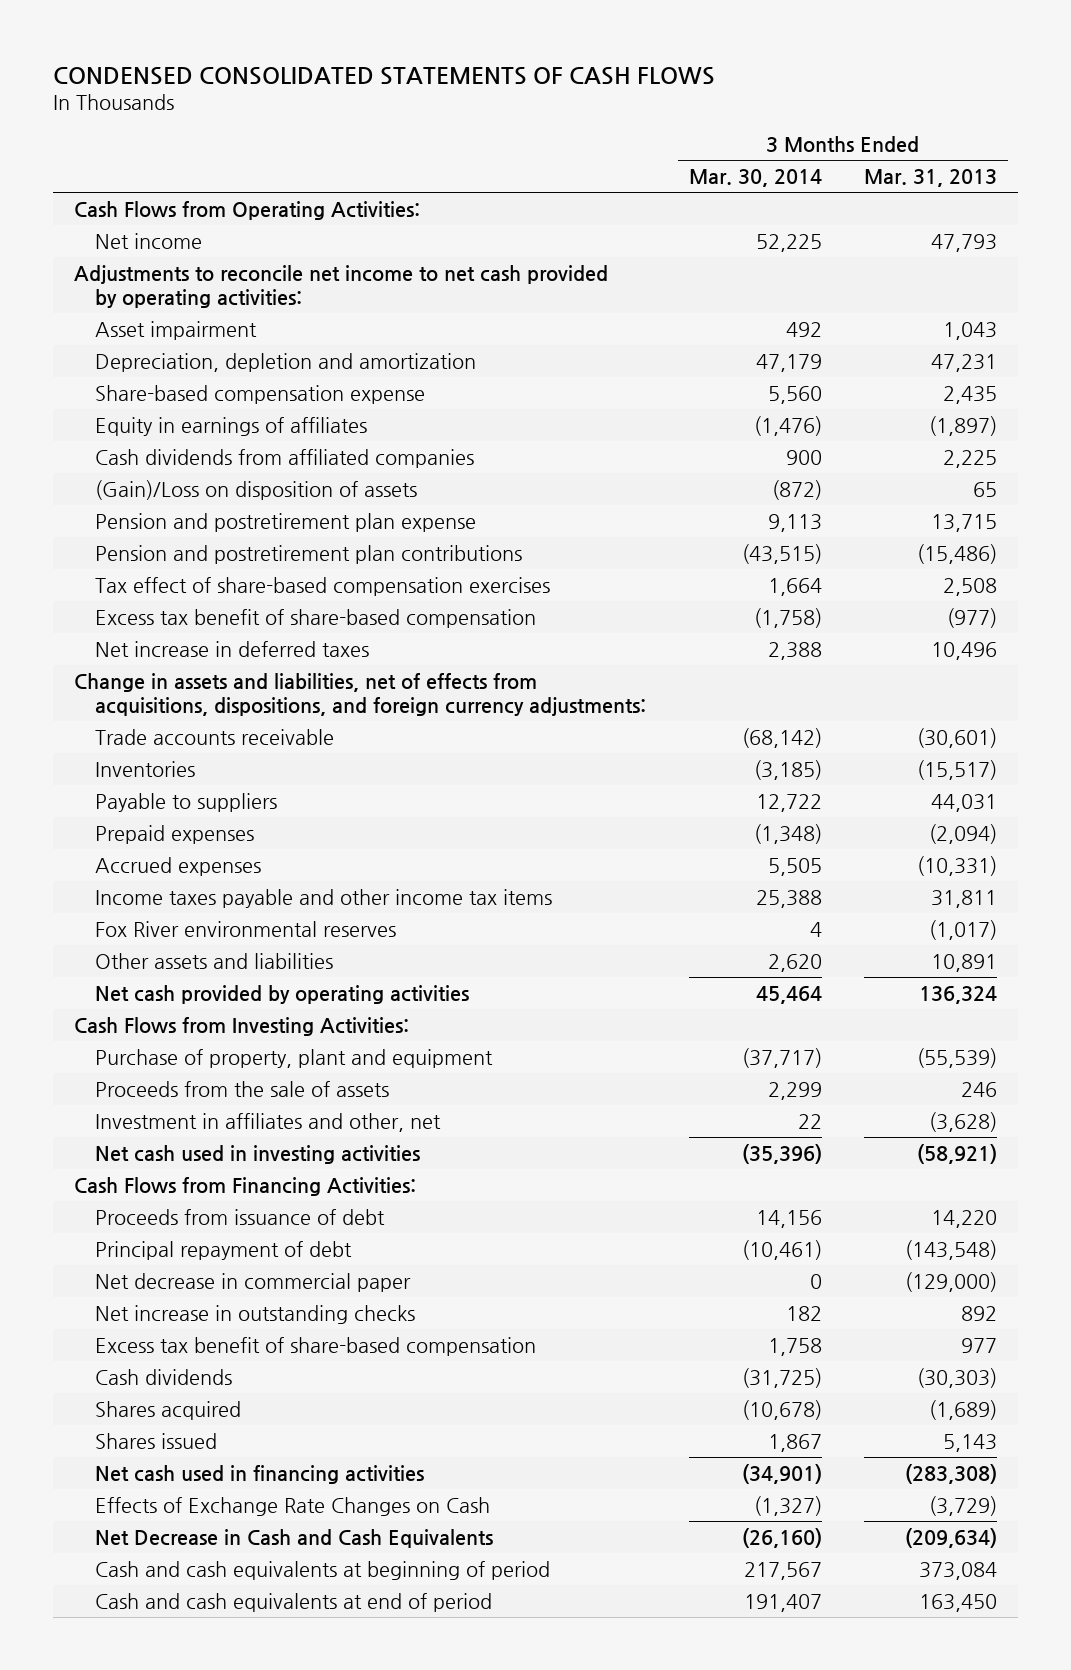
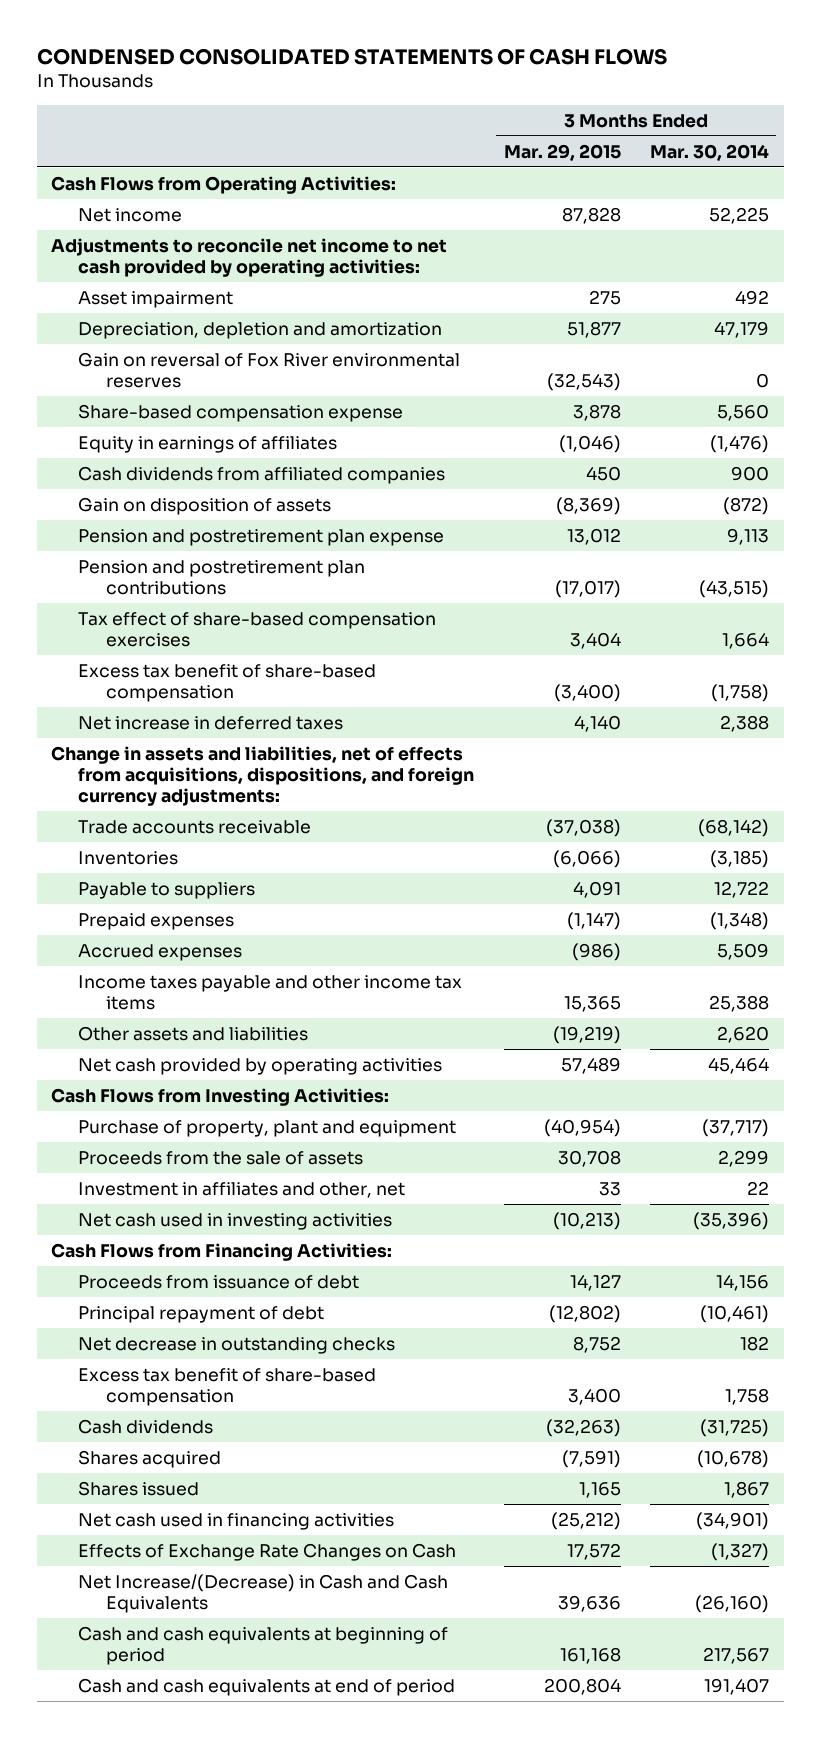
[863,169,997,188] Mar. 31, 2013 -> none
none -> [503,143,621,161] Mar. 29, 2015
none -> [78,351,461,388] Gain on reversal of Fox River environmental reserves
[95,479,418,500] (Gain)/Loss on disposition of assets -> [78,496,332,515] Gain on disposition of assets
[767,857,822,876] 5,505 -> [716,942,769,960] 5,509
[95,920,397,937] Fox River environmental reserves -> none
[95,1272,412,1292] Net decrease in commercial paper -> none
[95,1304,416,1324] Net increase in outstanding checks -> [78,1336,396,1354] Net decrease in outstanding checks
[95,1528,494,1548] Net Decrease in Cash and Cash Equivalents -> [78,1573,449,1613] Net Increase/(Decrease) in Cash and Cash Equivalents

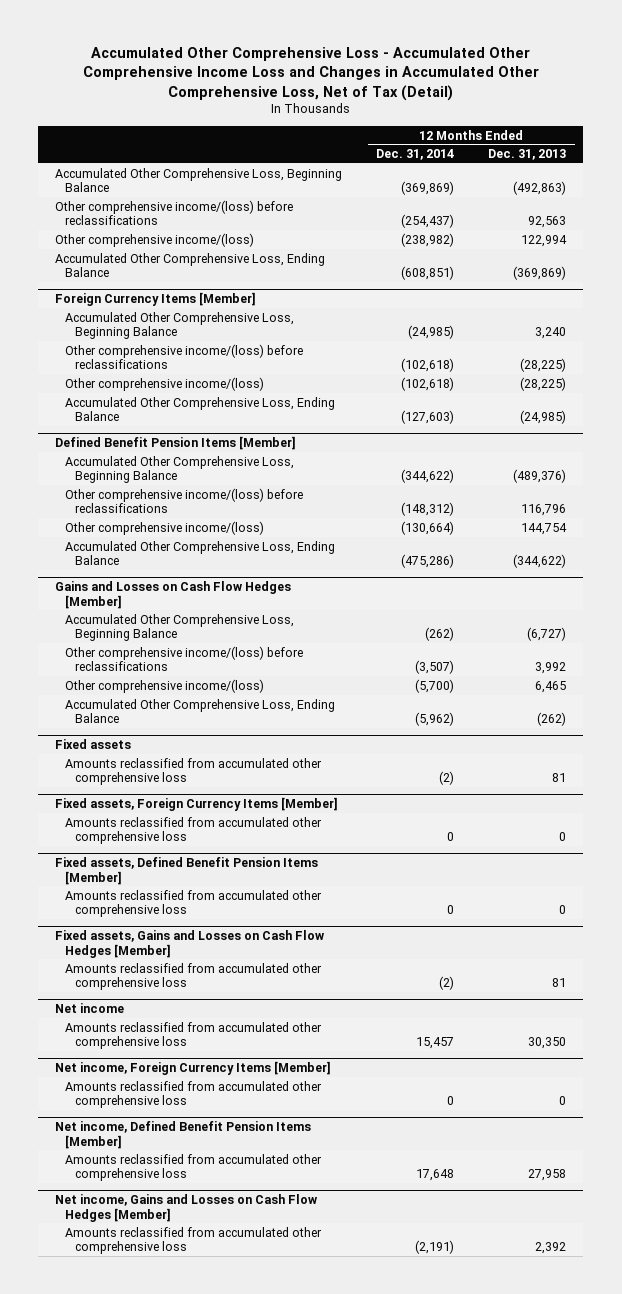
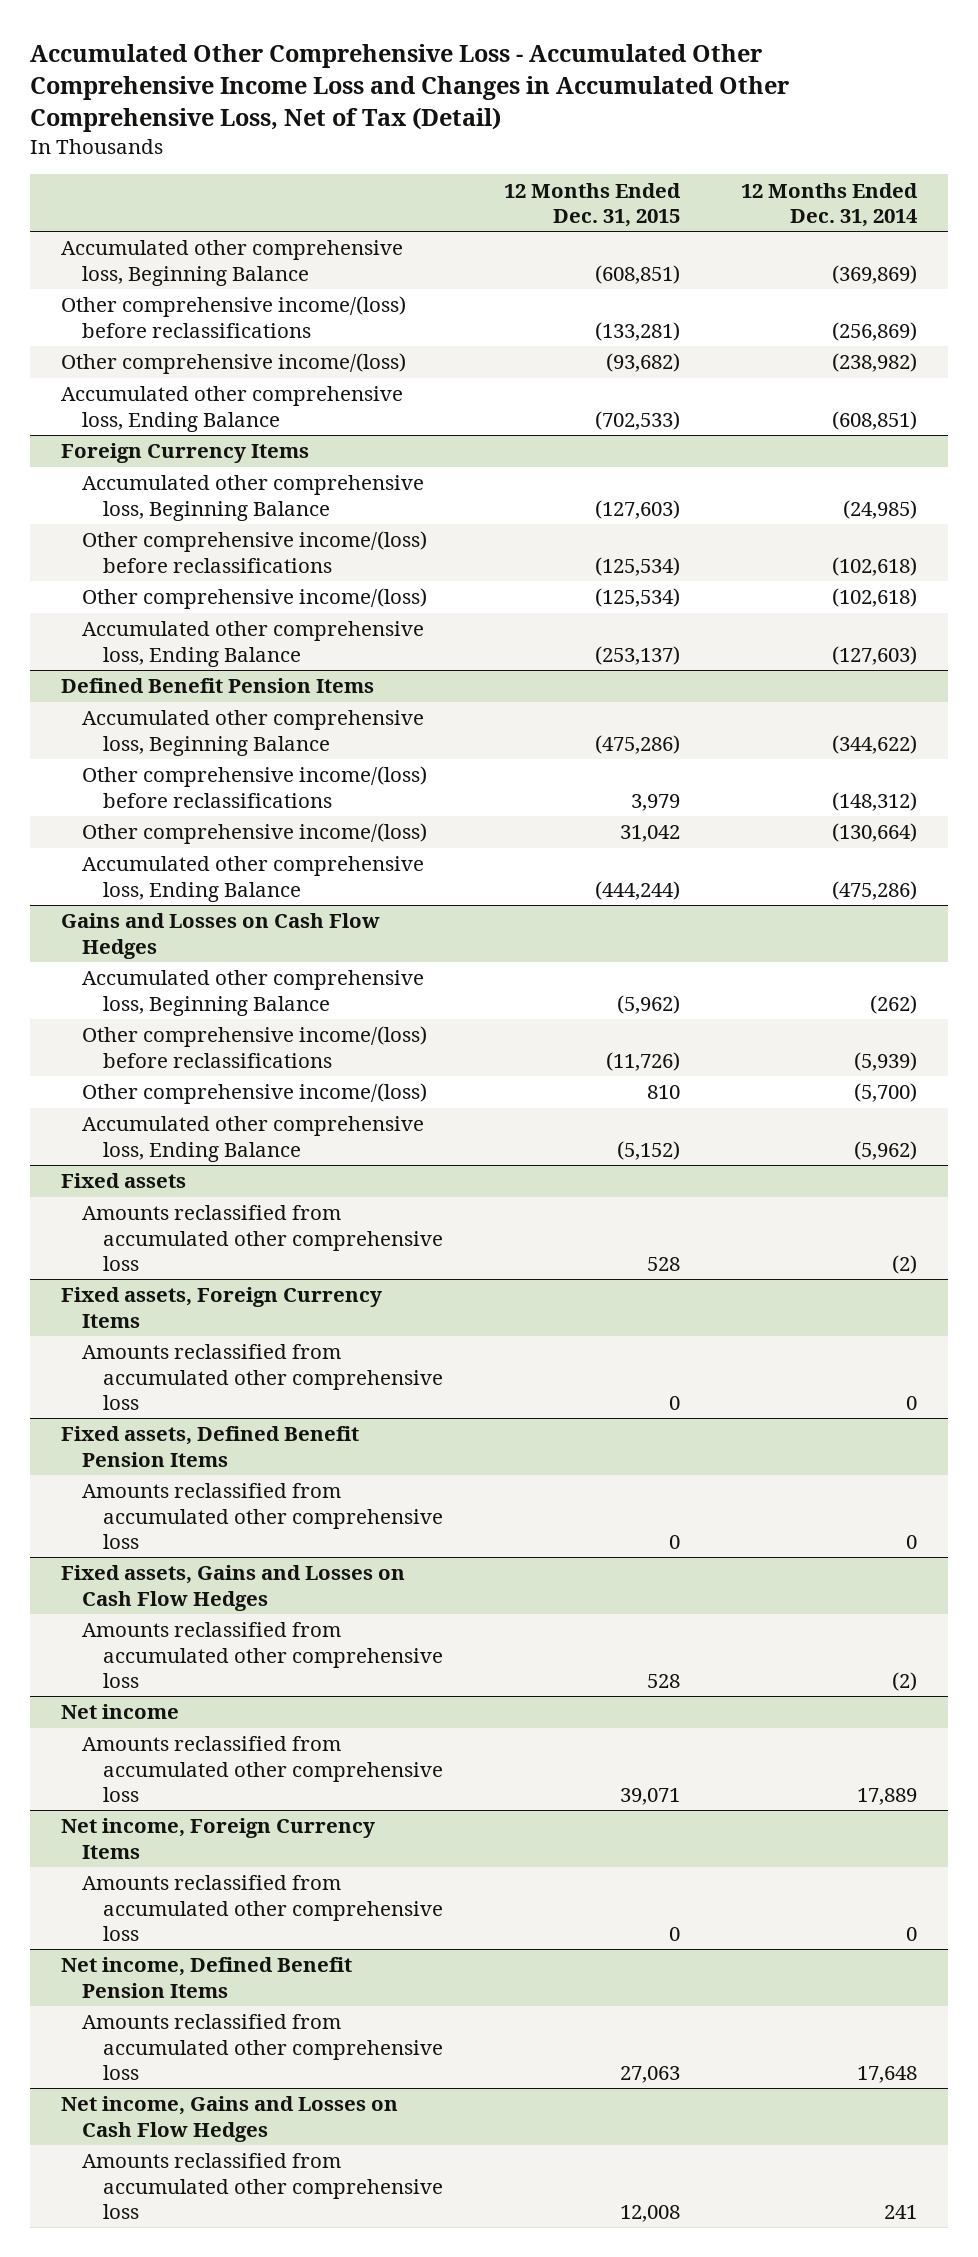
[488,149,567,161] Dec. 31, 2013 -> none
none -> [504,182,682,227] 12 Months Ended Dec. 31, 2015
[55,167,343,193] Accumulated Other Comprehensive Loss, Beginning Balance -> [60,240,403,286] Accumulated other comprehensive loss, Beginning Balance
[401,214,455,229] (254,437) -> [832,321,918,341] (256,869)
[55,252,326,278] Accumulated Other Comprehensive Loss, Ending Balance -> [60,386,403,432] Accumulated other comprehensive loss, Ending Balance
[55,291,257,306] Foreign Currency Items [Member] -> [60,443,309,464] Foreign Currency Items
[65,311,295,340] Accumulated Other Comprehensive Loss, Beginning Balance -> [82,475,425,521] Accumulated other comprehensive loss, Beginning Balance
[65,396,336,422] Accumulated Other Comprehensive Loss, Ending Balance -> [82,621,425,667] Accumulated other comprehensive loss, Ending Balance
[55,435,297,450] Defined Benefit Pension Items [Member] -> [60,678,374,694] Defined Benefit Pension Items
[65,455,295,484] Accumulated Other Comprehensive Loss, Beginning Balance -> [82,710,425,756] Accumulated other comprehensive loss, Beginning Balance
[65,540,336,566] Accumulated Other Comprehensive Loss, Ending Balance -> [82,856,425,902] Accumulated other comprehensive loss, Ending Balance
[55,580,292,609] Gains and Losses on Cash Flow Hedges [Member] -> [60,913,380,959] Gains and Losses on Cash Flow Hedges
[65,613,295,642] Accumulated Other Comprehensive Loss, Beginning Balance -> [82,970,425,1016] Accumulated other comprehensive loss, Beginning Balance
[415,660,455,675] (3,507) -> [854,1051,918,1071] (5,939)
[65,698,336,724] Accumulated Other Comprehensive Loss, Ending Balance -> [82,1116,425,1162] Accumulated other comprehensive loss, Ending Balance
[55,796,339,811] Fixed assets, Foreign Currency Items [Member] -> [60,1287,382,1328] Fixed assets, Foreign Currency Items
[55,856,319,885] Fixed assets, Defined Benefit Pension Items [Member] -> [60,1426,359,1467] Fixed assets, Defined Benefit Pension Items
[55,929,325,958] Fixed assets, Gains and Losses on Cash Flow Hedges [Member] -> [60,1565,405,1611] Fixed assets, Gains and Losses on Cash Flow Hedges
[416,1037,455,1050] 15,457 -> [857,1787,918,1805] 17,889
[55,1060,332,1075] Net income, Foreign Currency Items [Member] -> [60,1818,375,1859] Net income, Foreign Currency Items
[55,1120,312,1149] Net income, Defined Benefit Pension Items [Member] -> [60,1957,352,1998] Net income, Defined Benefit Pension Items
[55,1193,318,1222] Net income, Gains and Losses on Cash Flow Hedges [Member] -> [60,2096,398,2142] Net income, Gains and Losses on Cash Flow Hedges
[415,1240,455,1255] (2,191) -> [884,2204,918,2219] 241

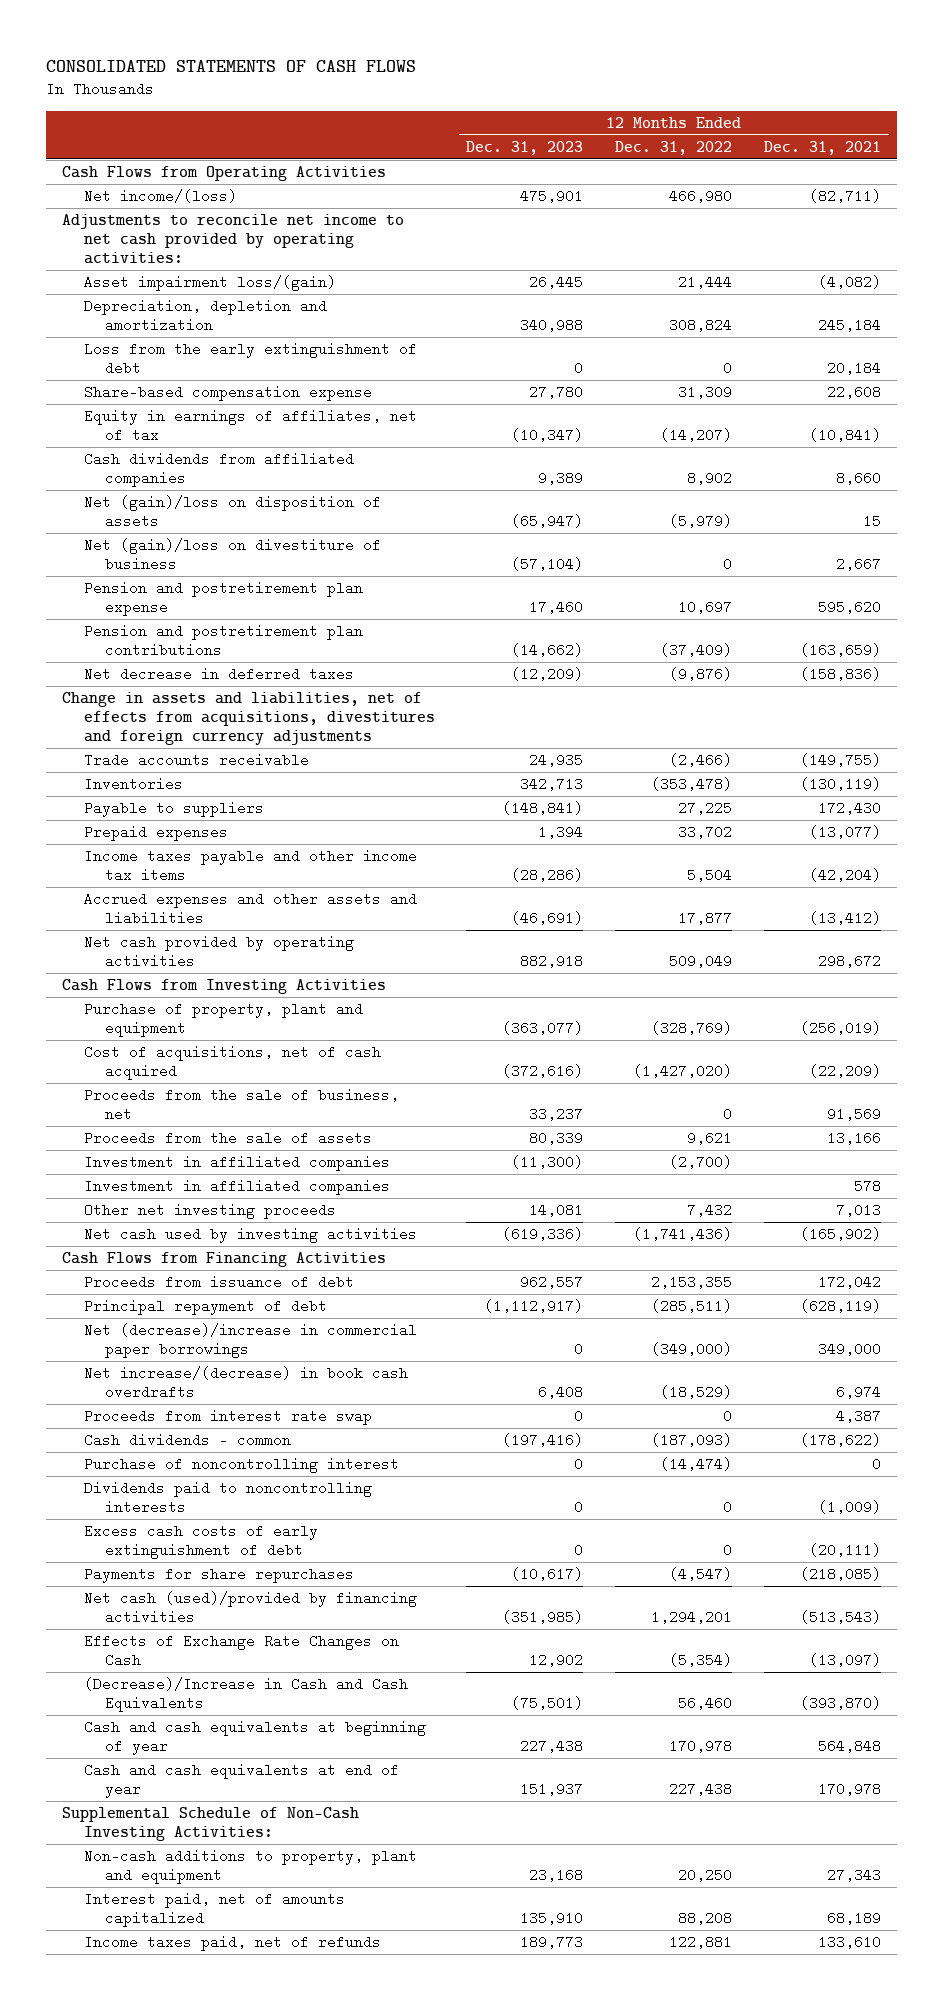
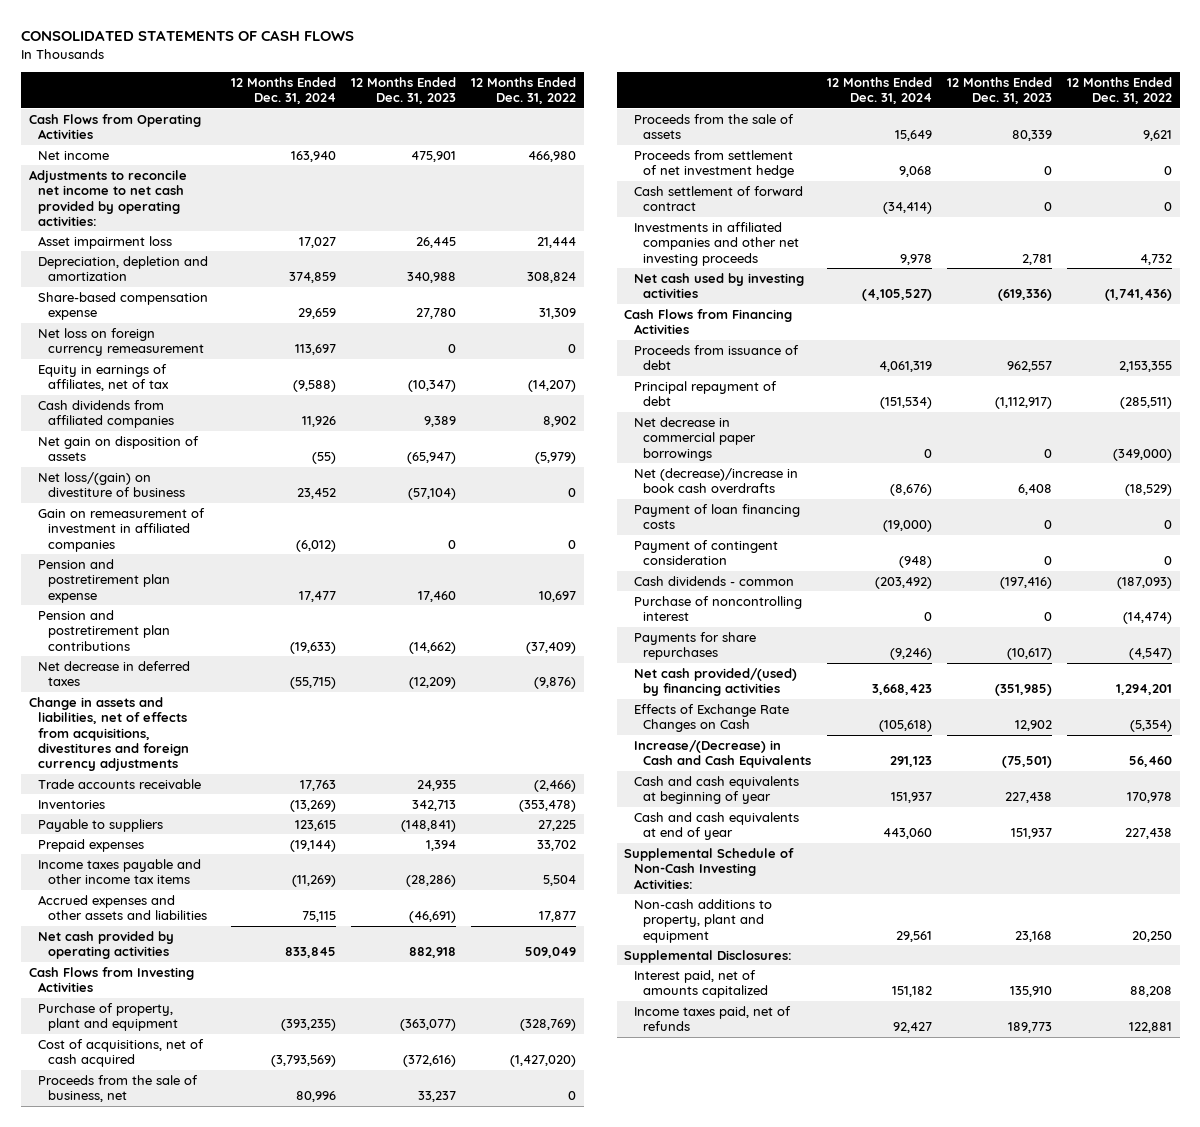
[764,140,882,155] Dec. 31, 2021 -> none
none -> [230,76,336,105] 12 Months Ended Dec. 31, 2024
[83,189,237,204] Net income/(loss) -> [38,150,110,160] Net income
[83,275,336,292] Asset impairment loss/(gain) -> [38,235,173,249] Asset impairment loss
[83,342,417,376] Loss from the early extinguishment of debt -> none
none -> [38,327,204,357] Net loss on foreign currency remeasurement
[83,495,381,529] Net (gain)/loss on disposition of assets -> [38,435,200,462] Net gain on disposition of assets
[83,538,381,572] Net (gain)/loss on divestiture of business -> [38,471,185,498] Net loss/(gain) on divestiture of business
none -> [38,507,206,552] Gain on remeasurement of investment in affiliated companies
[83,1155,390,1172] Investment in affiliated companies -> none
[83,1179,390,1196] Investment in affiliated companies -> none
[83,1203,336,1220] Other net investing proceeds -> none
none -> [633,149,795,179] Proceeds from settlement of net investment hedge
none -> [633,185,803,212] Cash settlement of forward contract
none -> [633,221,800,266] Investments in affiliated companies and other net investing proceeds
[83,1409,372,1426] Proceeds from interest rate swap -> none
[83,1323,417,1359] Net (decrease)/increase in commercial paper borrowings -> [633,416,757,461] Net decrease in commercial paper borrowings
[83,1366,408,1400] Net increase/(decrease) in book cash overdrafts -> [633,467,798,494] Net (decrease)/increase in book cash overdrafts
none -> [633,503,800,530] Payment of loan financing costs
none -> [633,539,778,566] Payment of contingent consideration
[83,1481,372,1515] Dividends paid to noncontrolling interests -> none
[83,1524,318,1560] Excess cash costs of early extinguishment of debt -> none
[83,1591,417,1625] Net cash (used)/provided by financing activities -> [633,667,797,697] Net cash provided/(used) by financing activities
[83,1677,408,1713] (Decrease)/Increase in Cash and Cash Equivalents -> [633,739,812,769] Increase/(Decrease) in Cash and Cash Equivalents
none -> [624,949,793,963] Supplemental Disclosures:

